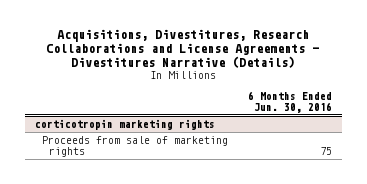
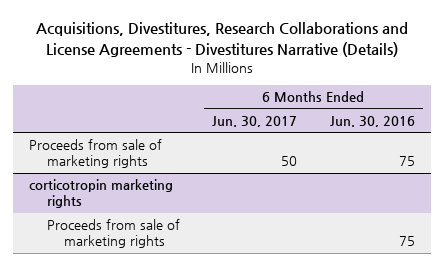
none -> [212,115,298,127] Jun. 30, 2017
none -> [29,139,163,169] Proceeds from sale of marketing rights

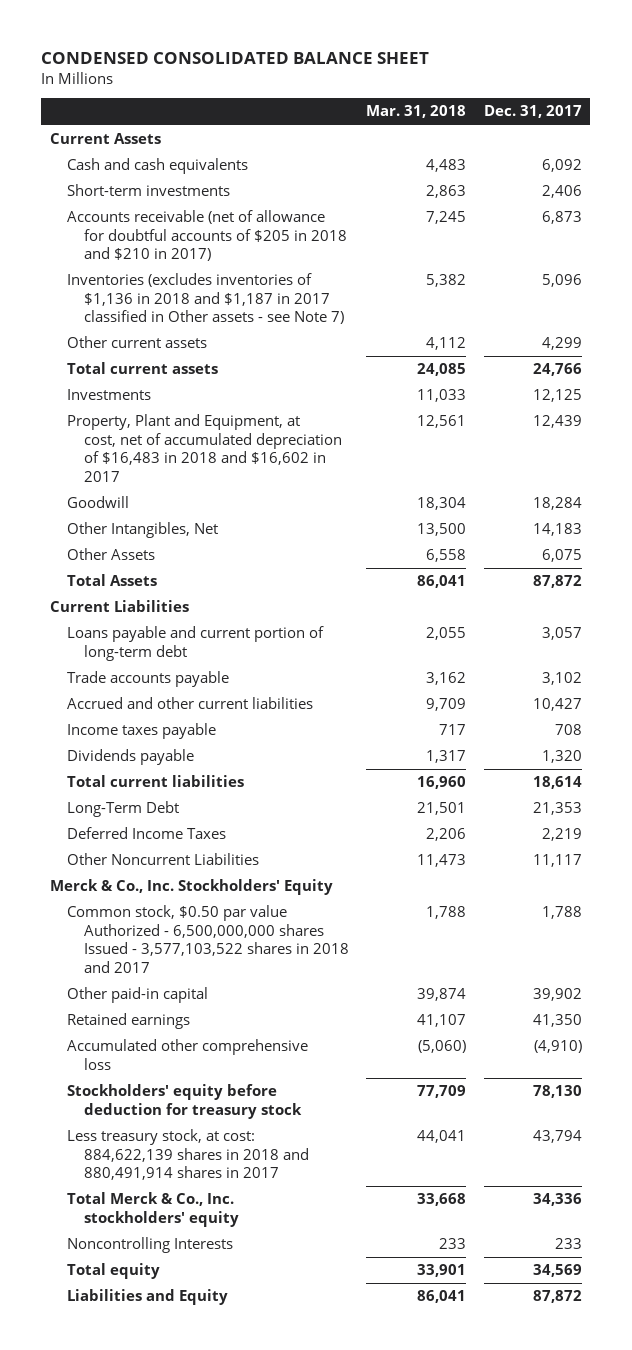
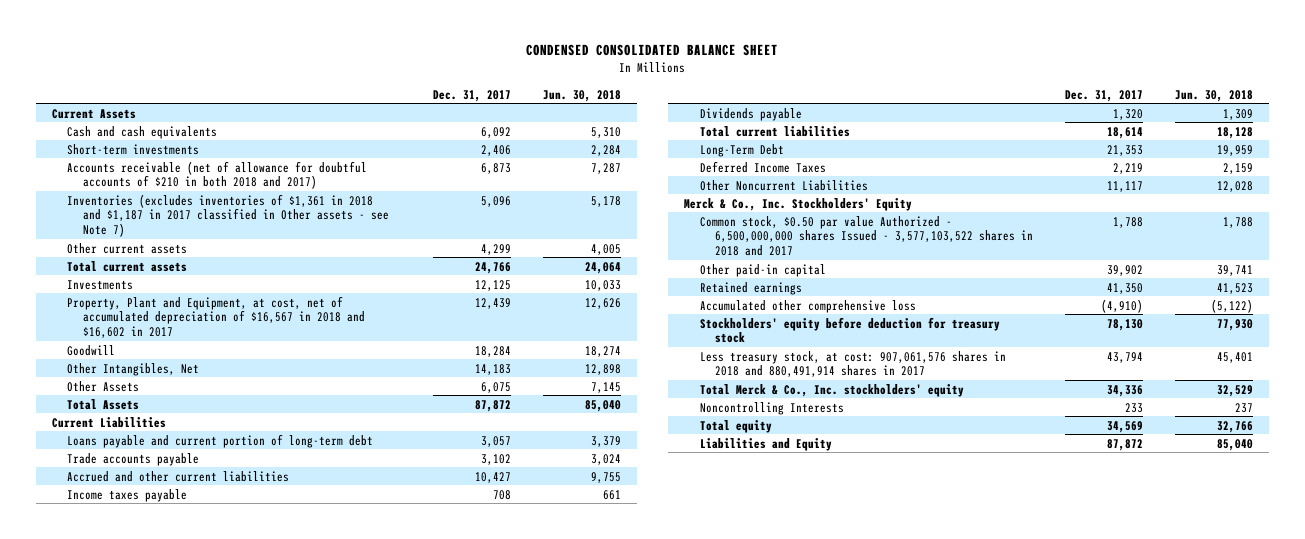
[366,105,467,119] Mar. 31, 2018 -> none
none -> [542,89,621,102] Jun. 30, 2018
[67,210,348,262] Accounts receivable (net of allowance for doubtful accounts of $205 in 2018 and $210 in 2017) -> [67,160,368,190] Accounts receivable (net of allowance for doubtful accounts of $210 in both 2018 and 2017)
[67,273,345,325] Inventories (excludes inventories of $1,136 in 2018 and $1,187 in 2017 classified in Other assets - see Note 7) -> [67,193,390,238] Inventories (excludes inventories of $1,361 in 2018 and $1,187 in 2017 classified in Other assets - see Note 7)
[67,414,343,482] Property, Plant and Equipment, at cost, net of accumulated depreciation of $16,483 in 2018 and $16,602 in 2017 -> [67,295,366,339] Property, Plant and Equipment, at cost, net of accumulated depreciation of $16,567 in 2018 and $16,602 in 2017
[67,1129,310,1181] Less treasury stock, at cost: 884,622,139 shares in 2018 and 880,491,914 shares in 2017 -> [699,350,1006,378] Less treasury stock, at cost: 907,061,576 shares in 2018 and 880,491,914 shares in 2017

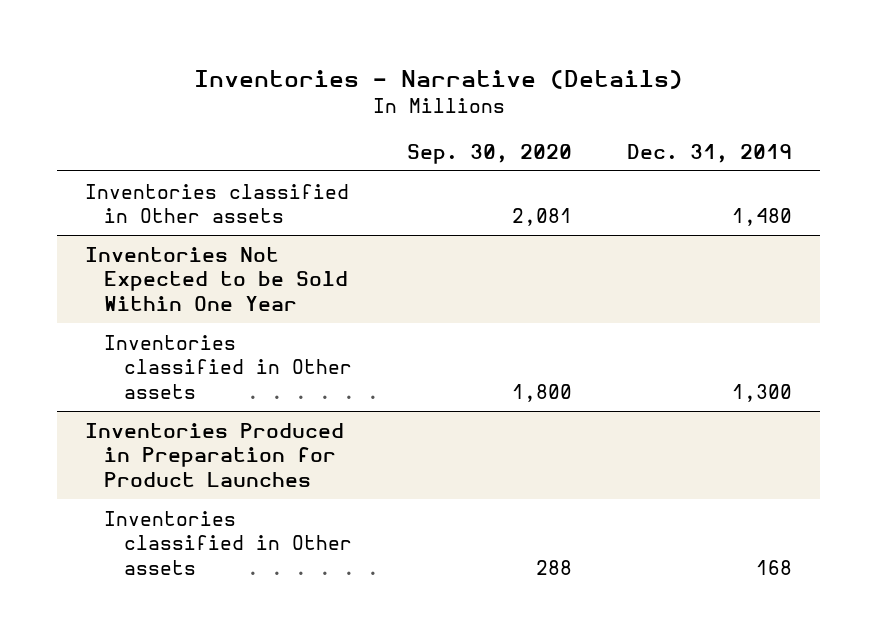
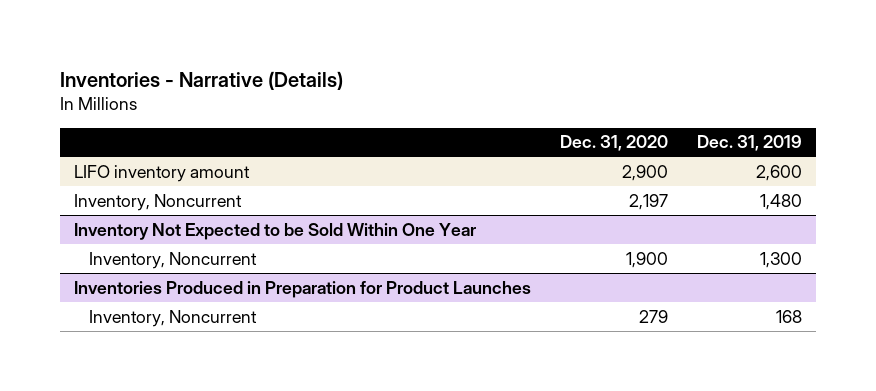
[407,143,573,164] Sep. 30, 2020 -> none
none -> [559,135,668,152] Dec. 31, 2020
none -> [74,164,251,182] LIFO inventory amount
[84,183,349,224] Inventories classified in Other assets -> [74,193,243,211] Inventory, Noncurrent
[84,246,349,311] Inventories Not Expected to be Sold Within One Year -> [74,222,477,240] Inventory Not Expected to be Sold Within One Year
[104,334,352,399] Inventories classified in Other assets -> [89,251,258,269] Inventory, Noncurrent
[104,510,352,575] Inventories classified in Other assets -> [89,309,258,327] Inventory, Noncurrent

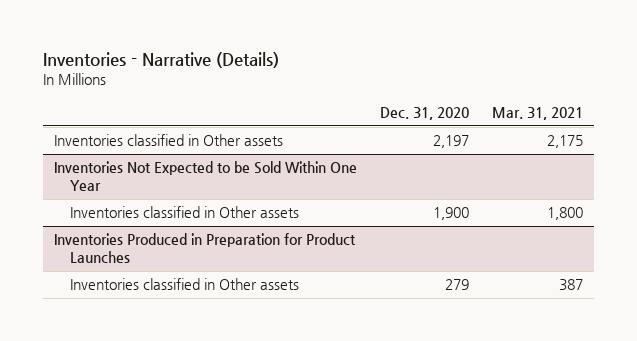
[696,135,802,152] Dec. 31, 2019 -> none
none -> [491,107,583,121] Mar. 31, 2021
[74,164,251,182] LIFO inventory amount -> none
[74,193,243,211] Inventory, Noncurrent -> [54,134,284,147] Inventories classified in Other assets
[74,222,477,240] Inventory Not Expected to be Sold Within One Year -> [54,161,358,192] Inventories Not Expected to be Sold Within One Year
[89,251,258,269] Inventory, Noncurrent -> [69,206,299,219] Inventories classified in Other assets
[89,309,258,327] Inventory, Noncurrent -> [69,278,299,291] Inventories classified in Other assets

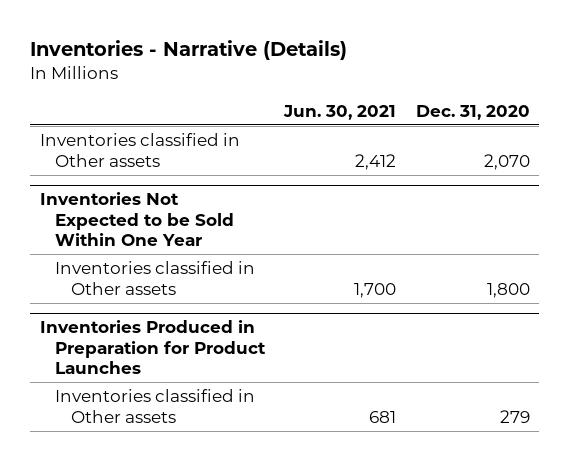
[491,107,583,121] Mar. 31, 2021 -> none
none -> [283,104,397,120] Jun. 30, 2021
[433,135,470,149] 2,197 -> [483,153,530,170] 2,070
[433,207,470,221] 1,900 -> [486,282,530,298] 1,800

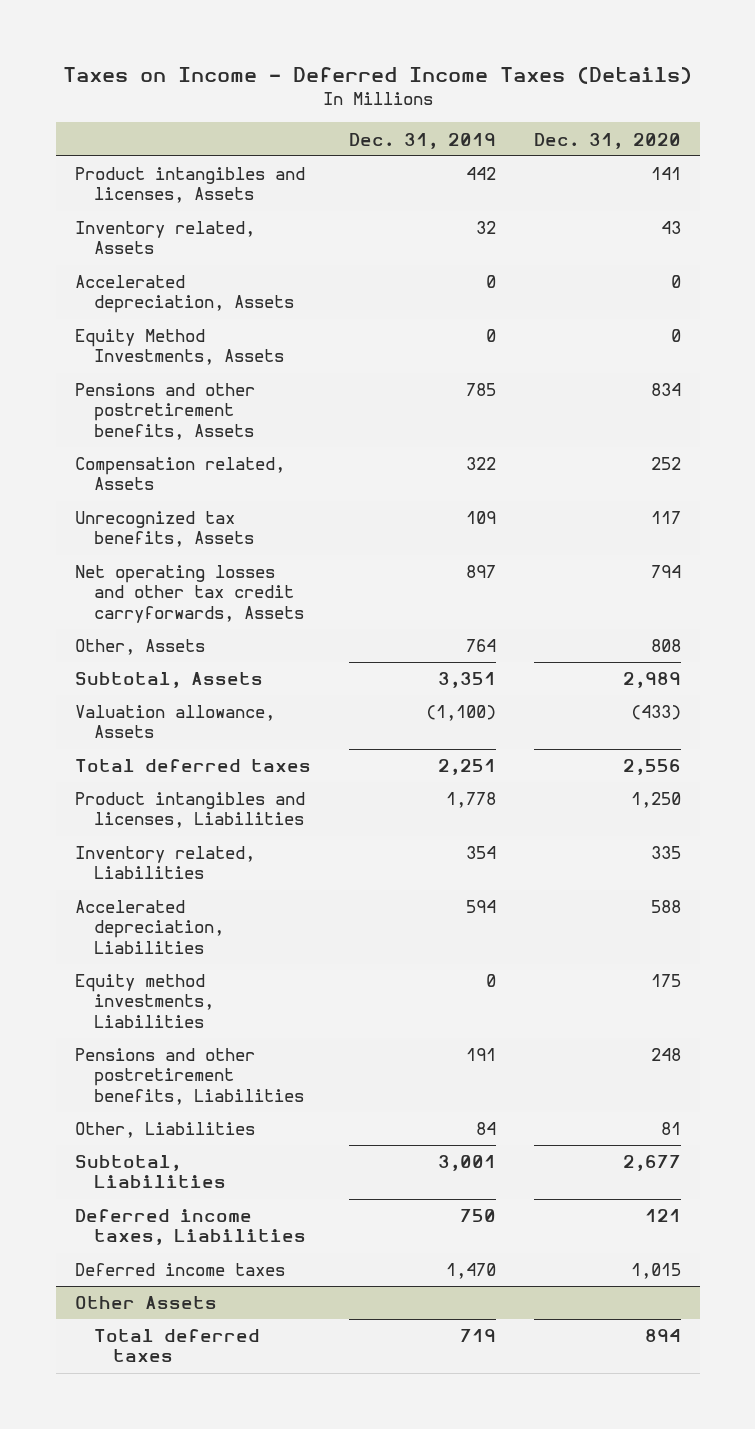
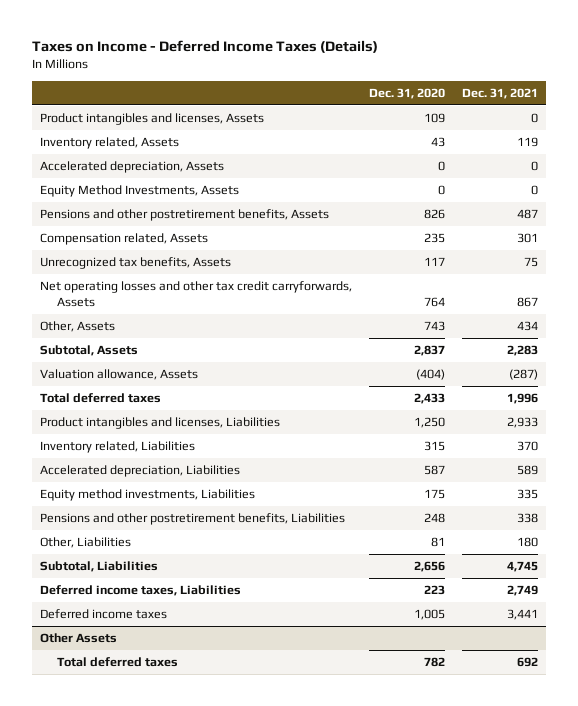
[348,132,496,149] Dec. 31, 2019 -> none
none -> [461,87,538,99] Dec. 31, 2021
[650,167,681,181] 141 -> [424,113,446,124] 109
[650,383,681,397] 834 -> [424,209,446,220] 826
[650,457,681,471] 252 -> [424,233,446,244] 235
[650,565,681,579] 794 -> [424,296,446,307] 764
[650,639,681,653] 808 -> [424,321,446,332] 743
[622,672,681,689] 2,989 -> [414,345,446,357] 2,837
[630,705,681,721] (433) -> [416,369,446,381] (404)
[622,759,681,776] 2,556 -> [414,393,446,405] 2,433
[650,846,681,860] 335 -> [424,441,446,452] 315
[650,900,681,914] 588 -> [424,465,446,476] 587
[622,1155,681,1172] 2,677 -> [414,561,446,573] 2,656
[644,1209,681,1223] 121 -> [424,585,446,596] 223
[630,1263,681,1280] 1,015 -> [414,609,446,621] 1,005
[644,1329,681,1343] 894 -> [424,657,446,668] 782

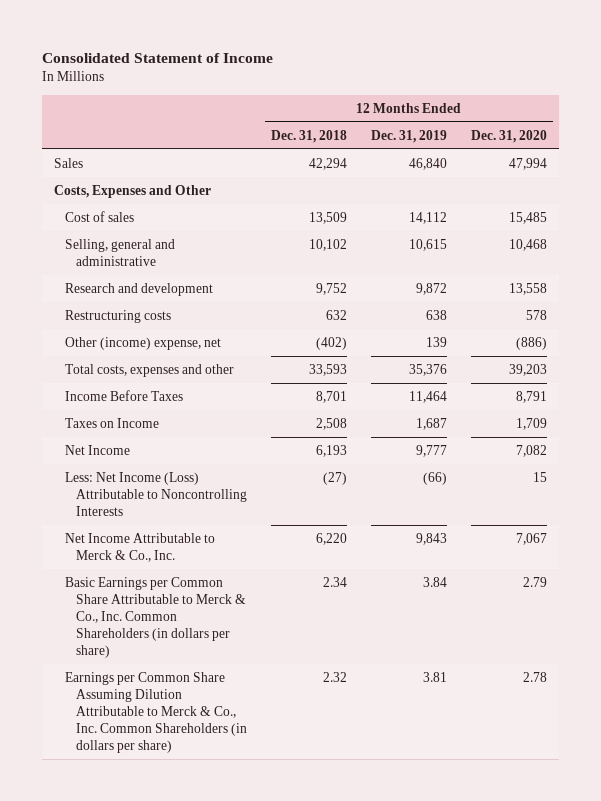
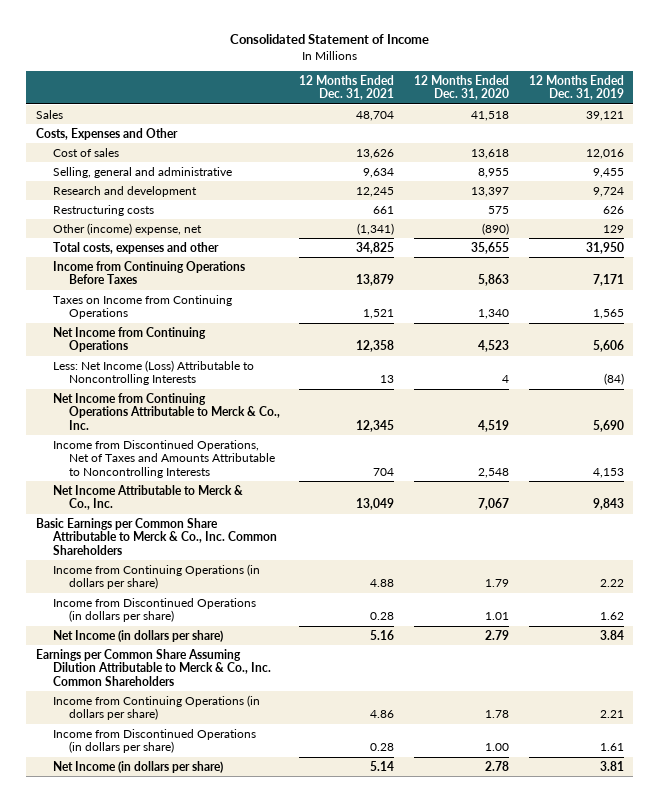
[270,129,347,143] Dec. 31, 2018 -> none
none -> [299,74,395,101] 12 Months Ended Dec. 31, 2021
[408,157,447,170] 46,840 -> [585,110,624,121] 39,121
[508,157,547,170] 47,994 -> [471,110,510,121] 41,518
[64,444,130,455] Net Income -> none
[408,211,447,224] 14,112 -> [585,148,624,159] 12,016
[508,211,547,224] 15,485 -> [471,148,510,159] 13,618
[408,238,447,251] 10,615 -> [592,167,624,178] 9,455
[508,238,547,251] 10,468 -> [478,167,510,178] 8,955
[415,282,447,295] 9,872 -> [592,186,624,197] 9,724
[508,282,547,295] 13,558 -> [471,186,510,197] 13,397
[425,309,447,320] 638 -> [602,205,624,214] 626
[525,309,547,320] 578 -> [488,205,510,214] 575
[425,336,447,347] 139 -> [602,224,624,233] 129
[515,336,547,350] (886) -> [482,222,510,235] (890)
[408,363,447,376] 35,376 -> [585,241,624,254] 31,950
[508,363,547,376] 39,203 -> [471,241,510,254] 35,655
[64,389,183,401] Income Before Taxes -> [52,260,245,285] Income from Continuing Operations Before Taxes
[408,390,447,403] 11,464 -> [592,274,624,287] 7,171
[515,390,547,403] 8,791 -> [478,274,510,287] 5,863
[64,417,159,428] Taxes on Income -> [52,294,232,320] Taxes on Income from Continuing Operations
[415,417,447,430] 1,687 -> [592,309,624,320] 1,565
[515,417,547,430] 1,709 -> [478,309,510,320] 1,340
none -> [52,326,206,353] Net Income from Continuing Operations
[422,471,447,485] (66) -> [603,373,624,386] (84)
[532,471,547,482] 15 -> [502,375,510,384] 4
none -> [52,392,280,431] Net Income from Continuing Operations Attributable to Merck & Co., Inc.
none -> [52,439,275,479] Income from Discontinued Operations, Net of Taxes and Amounts Attributable to Noncontrolling Interests
none -> [36,517,277,556] Basic Earnings per Common Share Attributable to Merck & Co., Inc. Common Shareholders
none -> [52,563,260,590] Income from Continuing Operations (in dollars per share)
none -> [52,597,256,623] Income from Discontinued Operations (in dollars per share)
[64,576,246,658] Basic Earnings per Common Share Attributable to Merck & Co., Inc. Common Shareholders (in dollars per share) -> [52,629,223,642] Net Income (in dollars per share)
none -> [36,648,271,687] Earnings per Common Share Assuming Dilution Attributable to Merck & Co., Inc. Common Shareholders
none -> [52,694,260,721] Income from Continuing Operations (in dollars per share)
none -> [52,728,256,754] Income from Discontinued Operations (in dollars per share)
[64,671,247,753] Earnings per Common Share Assuming Dilution Attributable to Merck & Co., Inc. Common Shareholders (in dollars per share) -> [52,760,223,773] Net Income (in dollars per share)

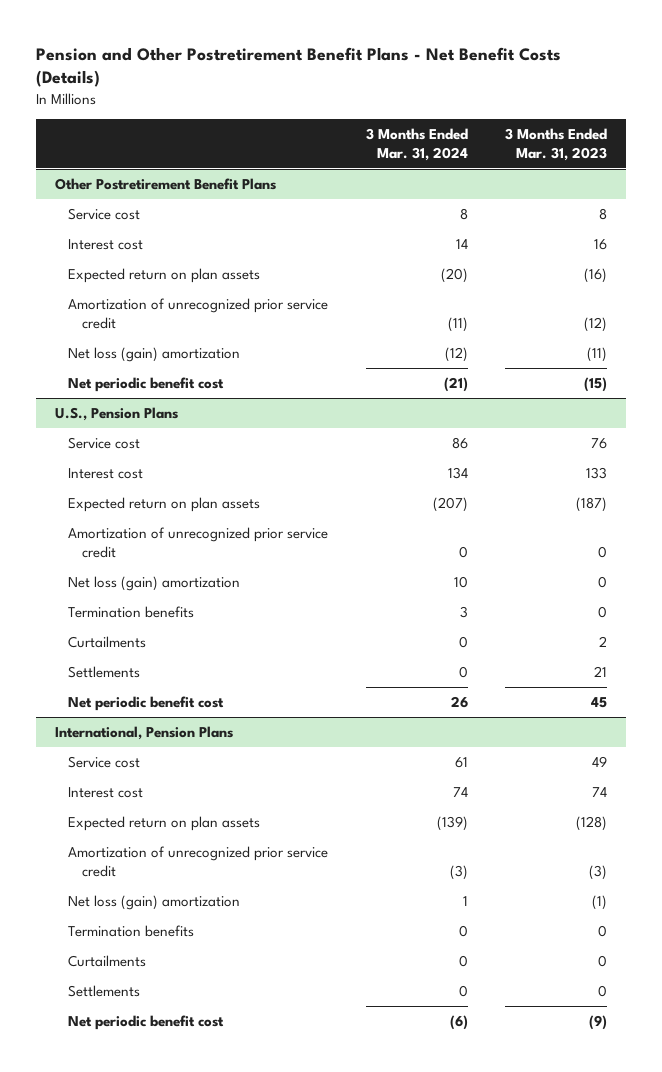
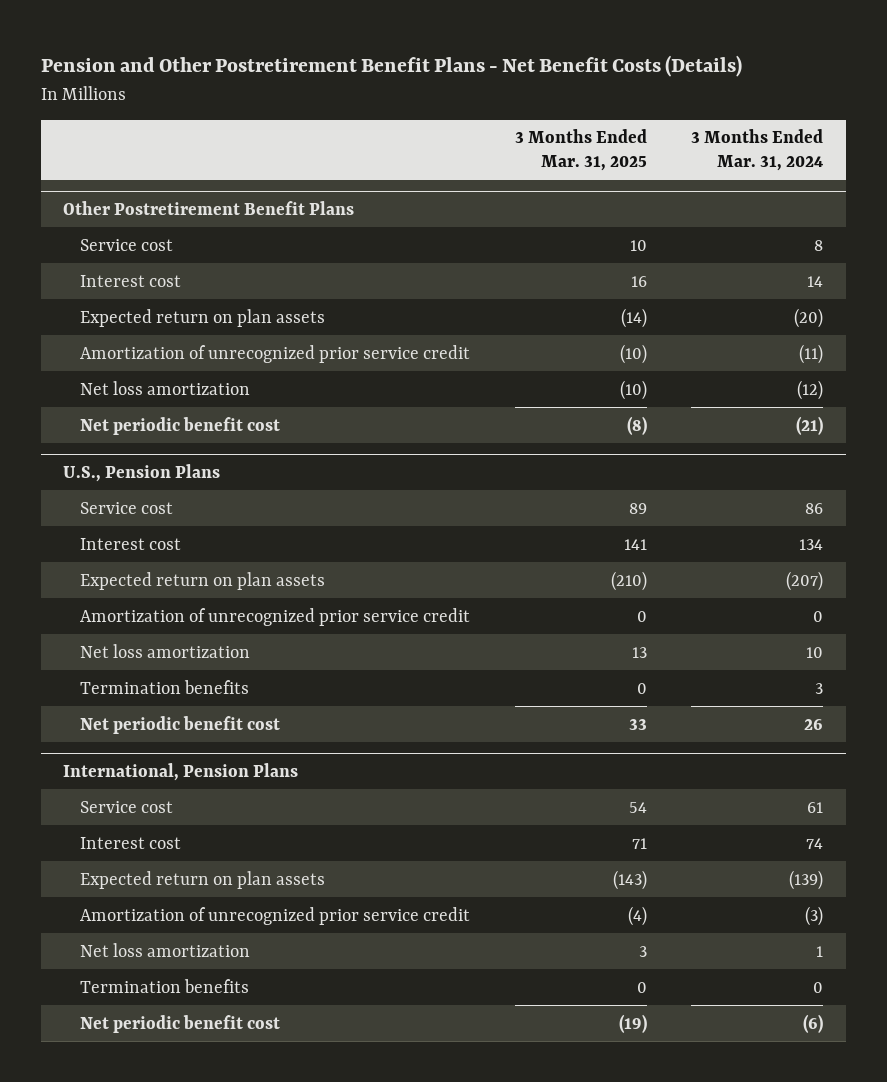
[505,127,608,162] 3 Months Ended Mar. 31, 2023 -> none
none -> [514,129,647,172] 3 Months Ended Mar. 31, 2025
[68,346,241,362] Net loss (gain) amortization -> [79,380,250,395] Net loss amortization
[68,575,241,591] Net loss (gain) amortization -> [79,643,250,658] Net loss amortization
[68,635,147,648] Curtailments -> none
[68,665,141,678] Settlements -> none
[68,894,241,910] Net loss (gain) amortization -> [79,942,250,957] Net loss amortization
[68,954,147,967] Curtailments -> none
[68,984,141,997] Settlements -> none

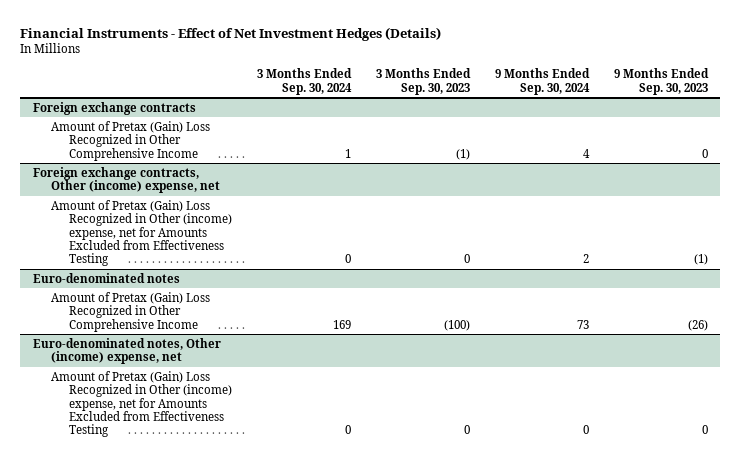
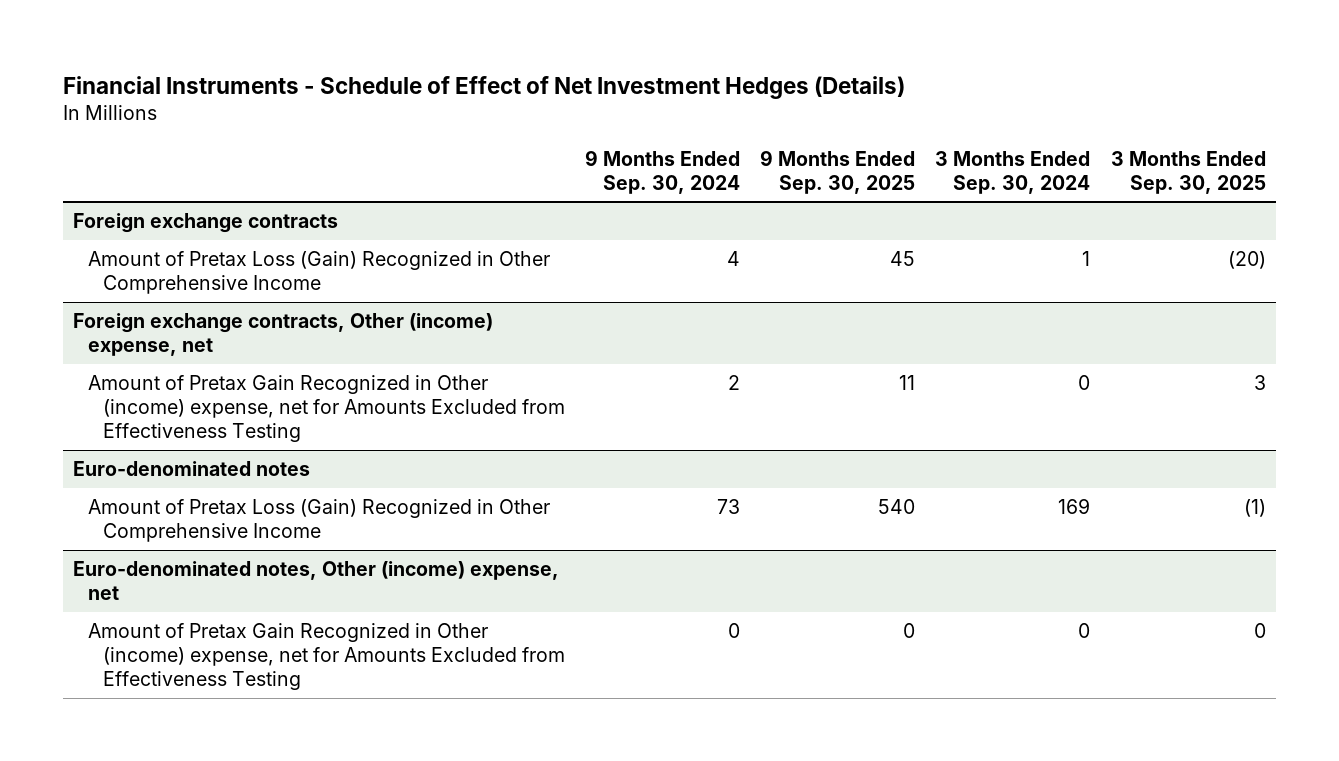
[20,26,442,41] Financial Instruments - Effect of Net Investment Hedges (Details) -> [63,75,906,99] Financial Instruments - Schedule of Effect of Net Investment Hedges (Details)
[375,68,471,95] 3 Months Ended Sep. 30, 2023 -> none
[613,68,709,95] 9 Months Ended Sep. 30, 2023 -> none
none -> [760,149,916,194] 9 Months Ended Sep. 30, 2025
none -> [1110,150,1266,194] 3 Months Ended Sep. 30, 2025
[50,120,210,161] Amount of Pretax (Gain) Loss Recognized in Other Comprehensive Income -> [88,250,551,294] Amount of Pretax Loss (Gain) Recognized in Other Comprehensive Income
[50,199,233,267] Amount of Pretax (Gain) Loss Recognized in Other (income) expense, net for Amounts Excluded from Effectiveness Testing -> [88,374,565,442] Amount of Pretax Gain Recognized in Other (income) expense, net for Amounts Excluded from Effectiveness Testing
[50,291,210,332] Amount of Pretax (Gain) Loss Recognized in Other Comprehensive Income -> [88,498,551,542] Amount of Pretax Loss (Gain) Recognized in Other Comprehensive Income
[50,370,233,438] Amount of Pretax (Gain) Loss Recognized in Other (income) expense, net for Amounts Excluded from Effectiveness Testing -> [88,622,565,690] Amount of Pretax Gain Recognized in Other (income) expense, net for Amounts Excluded from Effectiveness Testing

